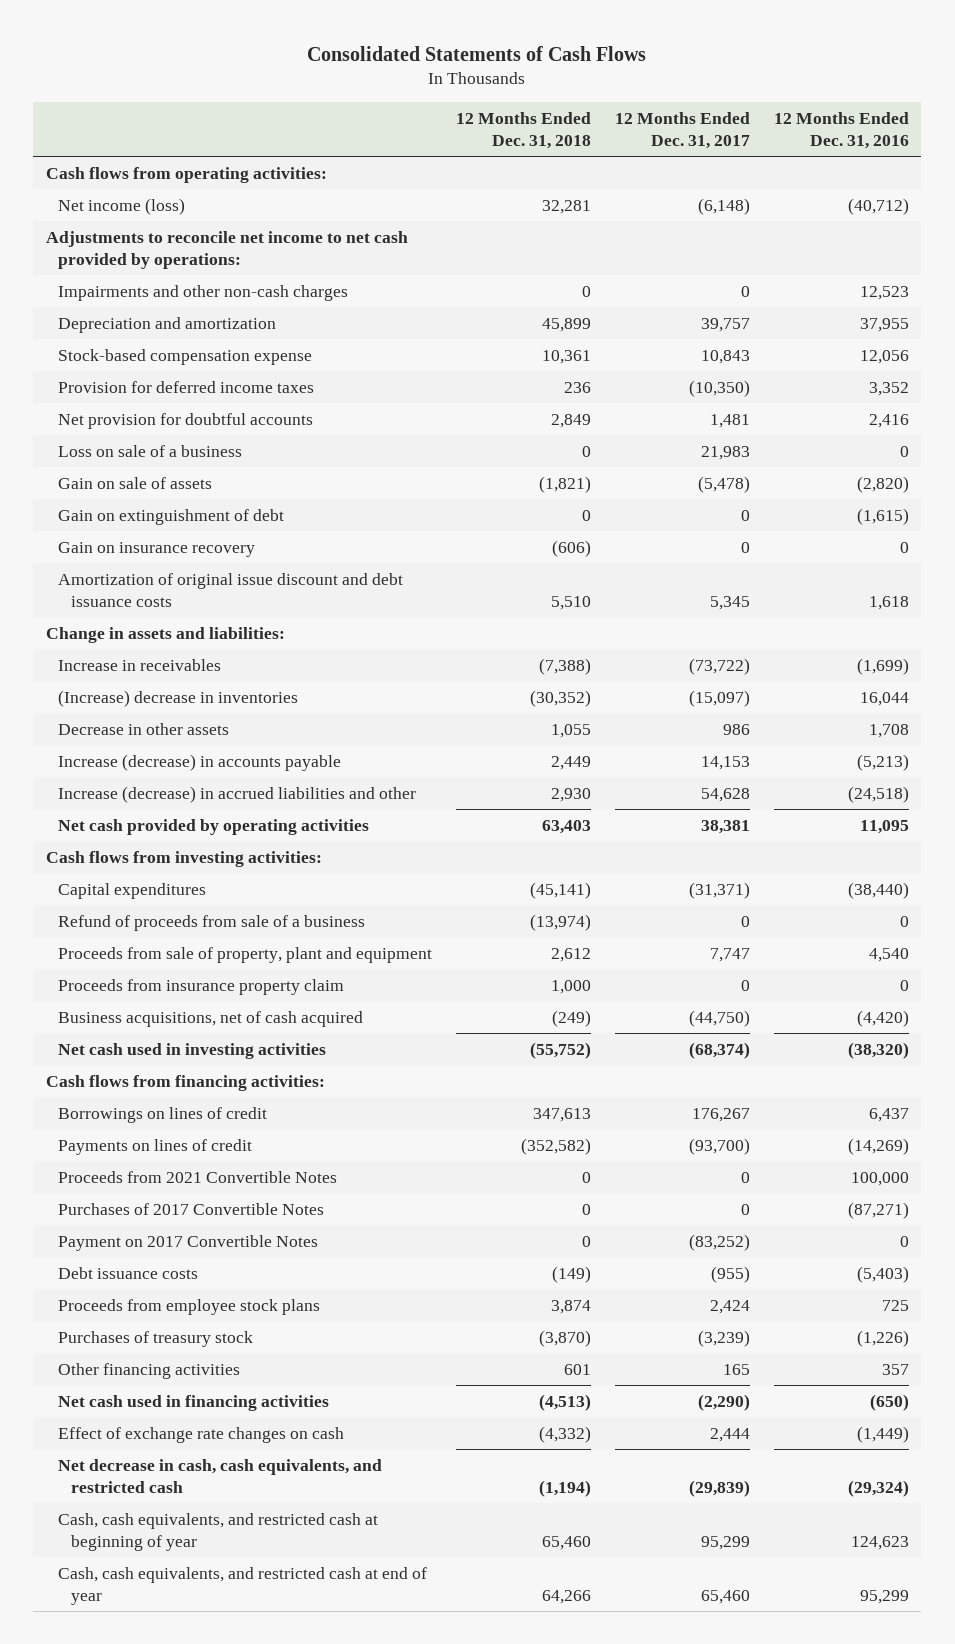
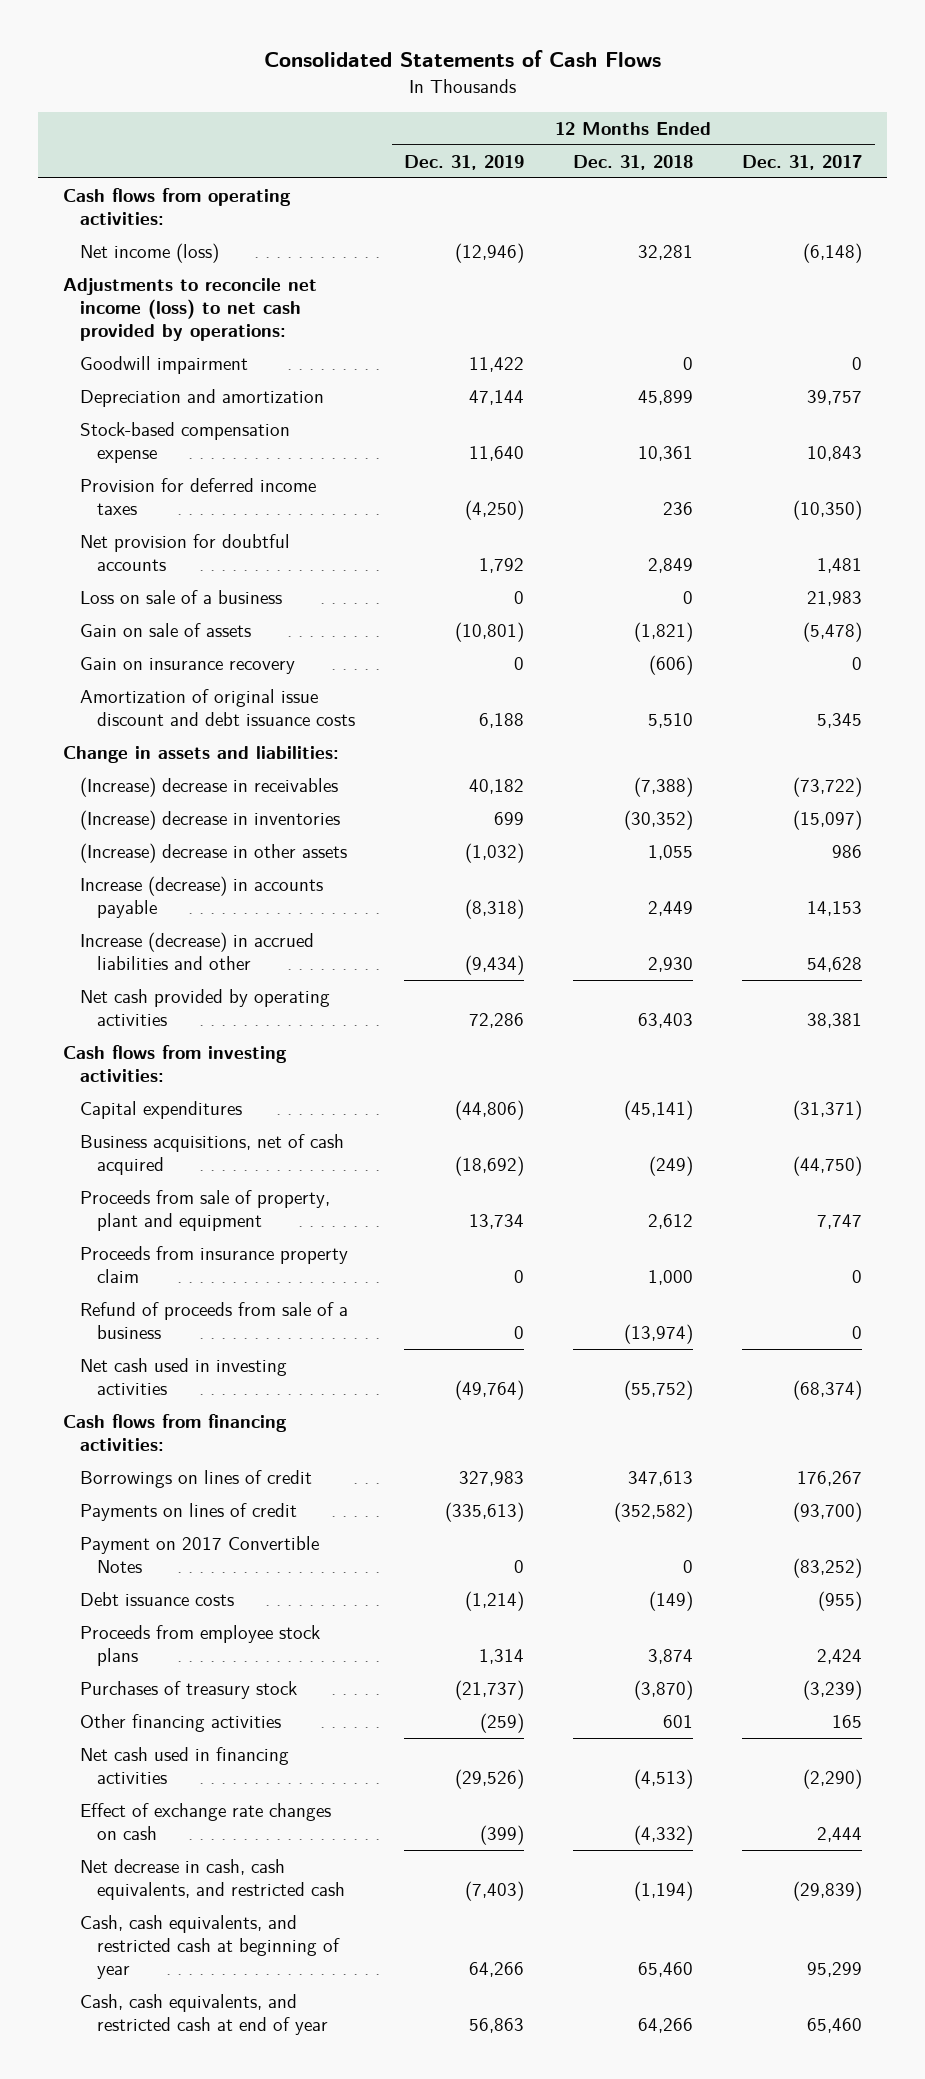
[774,111,910,149] 12 Months Ended Dec. 31, 2016 -> none
none -> [404,154,525,170] Dec. 31, 2019
[58,284,349,301] Impairments and other non-cash charges -> none
[45,230,408,269] Adjustments to reconcile net income to net cash provided by operations: -> [62,278,317,342] Adjustments to reconcile net income (loss) to net cash provided by operations:
none -> [80,356,249,375] Goodwill impairment
[58,508,285,525] Gain on extinguishment of debt -> none
[58,658,222,671] Increase in receivables -> [80,777,339,798] (Increase) decrease in receivables
[58,722,230,735] Decrease in other assets -> [80,843,348,864] (Increase) decrease in other assets
[58,1010,364,1027] Business acquisitions, net of cash acquired -> [80,1134,345,1176] Business acquisitions, net of cash acquired
[58,914,366,931] Refund of proceeds from sale of a business -> [80,1302,349,1340] Refund of proceeds from sale of a business
[58,1170,338,1183] Proceeds from 2021 Convertible Notes -> none
[58,1202,325,1215] Purchases of 2017 Convertible Notes -> none

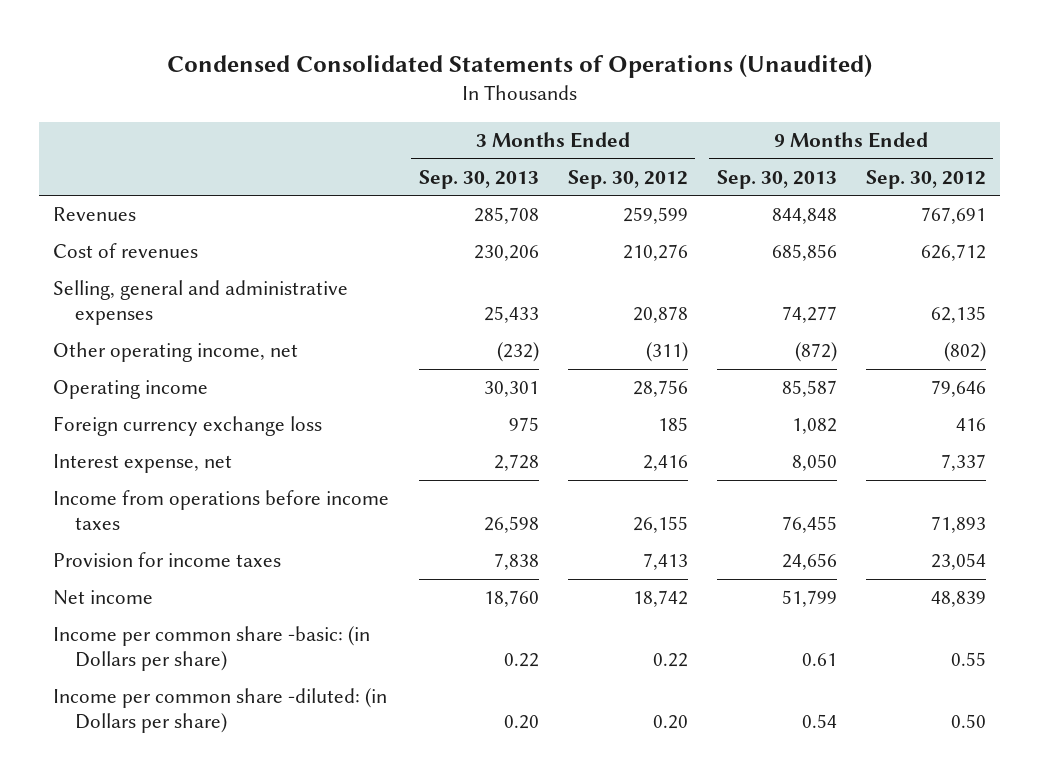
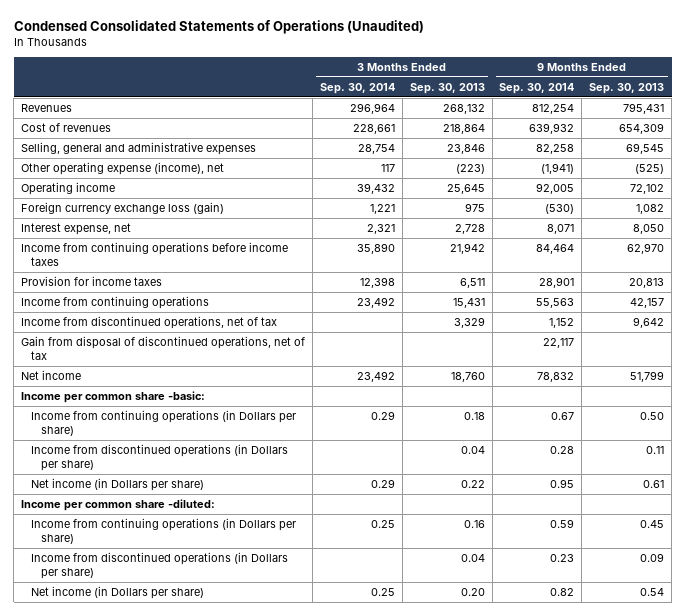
[567,169,688,189] Sep. 30, 2012 -> none
[865,169,986,189] Sep. 30, 2012 -> none
none -> [319,82,395,94] Sep. 30, 2014
none -> [499,82,575,94] Sep. 30, 2014
[473,207,539,225] 285,708 -> [442,103,485,114] 268,132
[771,208,837,225] 844,848 -> [623,102,665,114] 795,431
[473,245,539,262] 230,206 -> [442,123,485,134] 218,864
[771,244,837,262] 685,856 -> [619,122,665,134] 654,309
[483,306,539,324] 25,433 -> [446,143,485,154] 23,846
[781,306,837,324] 74,277 -> [626,142,665,154] 69,545
[53,342,299,363] Other operating income, net -> [21,161,225,175] Other operating expense (income), net
[496,342,539,363] (232) -> [455,163,485,174] (223)
[794,342,837,363] (872) -> [635,163,665,174] (525)
[483,381,539,398] 30,301 -> [446,183,485,194] 25,645
[781,380,837,398] 85,587 -> [630,183,665,194] 72,102
[53,416,323,437] Foreign currency exchange loss -> [21,201,225,214] Foreign currency exchange loss (gain)
[53,490,390,531] Income from operations before income taxes -> [21,241,289,266] Income from continuing operations before income taxes
[483,516,539,534] 26,598 -> [449,242,485,254] 21,942
[781,516,837,534] 76,455 -> [627,242,665,254] 62,970
[493,553,539,571] 7,838 -> [459,277,485,288] 6,511
[781,553,837,571] 24,656 -> [629,277,665,288] 20,813
none -> [21,295,210,309] Income from continuing operations
none -> [21,315,278,329] Income from discontinued operations, net of tax
none -> [21,335,306,360] Gain from disposal of discontinued operations, net of tax
none -> [21,390,206,403] Income per common share -basic:
none -> [31,409,297,436] Income from continuing operations (in Dollars per share)
none -> [31,443,289,471] Income from discontinued operations (in Dollars per share)
[53,626,371,672] Income per common share -basic: (in Dollars per share) -> [31,477,205,491] Net income (in Dollars per share)
none -> [21,498,216,511] Income per common share -diluted:
none -> [31,517,297,544] Income from continuing operations (in Dollars per share)
none -> [31,551,289,579] Income from discontinued operations (in Dollars per share)
[53,688,388,734] Income per common share -diluted: (in Dollars per share) -> [31,585,205,599] Net income (in Dollars per share)

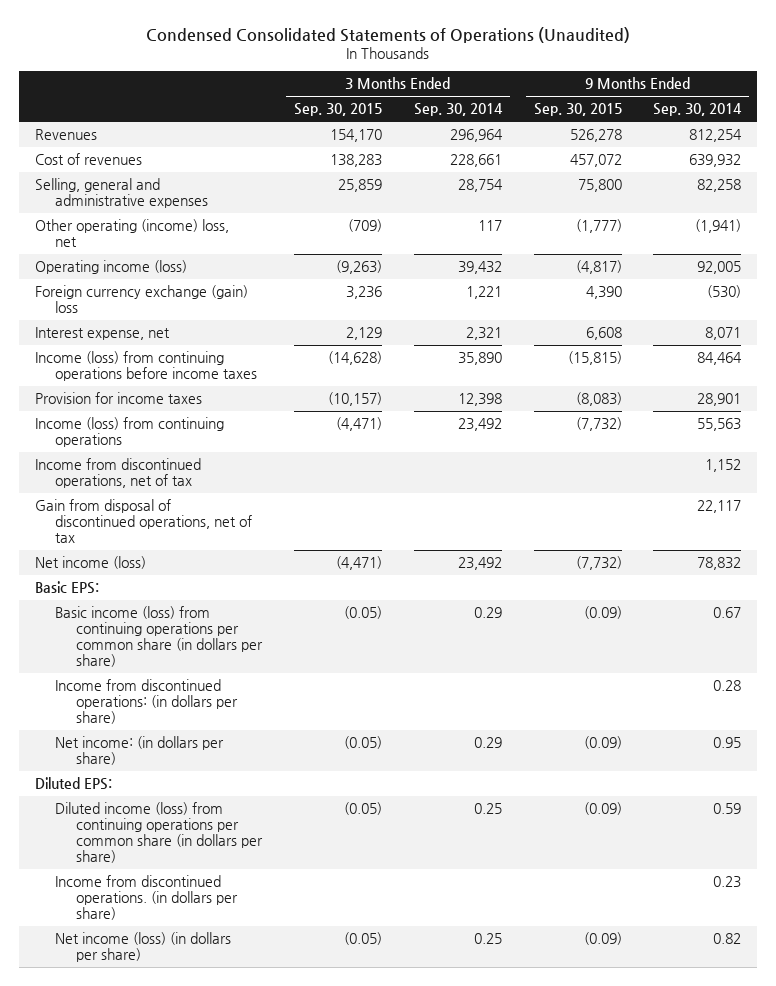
[409,82,485,94] Sep. 30, 2013 -> none
[589,82,665,94] Sep. 30, 2013 -> none
none -> [294,103,383,117] Sep. 30, 2015
none -> [533,103,622,117] Sep. 30, 2015
[21,161,225,175] Other operating expense (income), net -> [34,219,229,248] Other operating (income) loss, net
[21,181,116,195] Operating income -> [34,260,187,275] Operating income (loss)
[21,201,225,214] Foreign currency exchange loss (gain) -> [34,285,248,314] Foreign currency exchange (gain) loss
[21,241,289,266] Income from continuing operations before income taxes -> [34,351,258,382] Income (loss) from continuing operations before income taxes
[21,295,210,309] Income from continuing operations -> [34,417,224,448] Income (loss) from continuing operations
[21,390,206,403] Income per common share -basic: -> none
[21,498,216,511] Income per common share -diluted: -> none
[21,369,82,380] Net income -> [34,556,146,570] Net income (loss)
none -> [34,581,99,595] Basic EPS:
[31,409,297,436] Income from continuing operations (in Dollars per share) -> [55,606,264,668] Basic income (loss) from continuing operations per common share (in dollars per share)
[31,443,289,471] Income from discontinued operations (in Dollars per share) -> [55,679,239,725] Income from discontinued operations: (in dollars per share)
[31,477,205,491] Net income (in Dollars per share) -> [55,736,225,766] Net income: (in dollars per share)
none -> [34,777,112,791] Diluted EPS:
[31,517,297,544] Income from continuing operations (in Dollars per share) -> [55,802,264,864] Diluted income (loss) from continuing operations per common share (in dollars per share)
[31,551,289,579] Income from discontinued operations (in Dollars per share) -> [55,875,239,921] Income from discontinued operations. (in dollars per share)
[31,585,205,599] Net income (in Dollars per share) -> [55,932,232,963] Net income (loss) (in dollars per share)

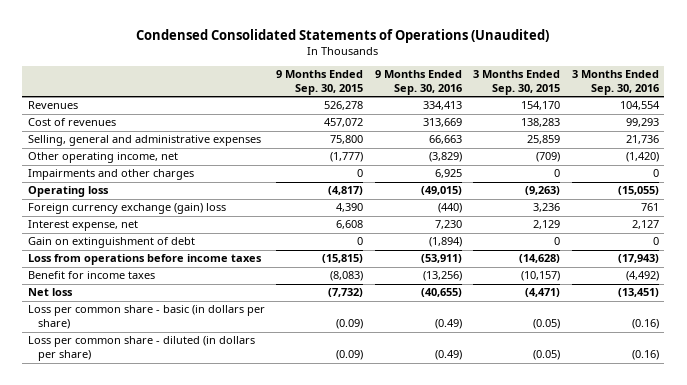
[413,103,503,117] Sep. 30, 2014 -> none
[653,103,743,117] Sep. 30, 2014 -> none
none -> [374,70,462,95] 9 Months Ended Sep. 30, 2016
none -> [571,70,659,95] 3 Months Ended Sep. 30, 2016
[34,219,229,248] Other operating (income) loss, net -> [28,152,179,164] Other operating income, net
none -> [28,169,195,181] Impairments and other charges
[34,260,187,275] Operating income (loss) -> [28,186,110,198] Operating loss
[34,417,224,448] Income (loss) from continuing operations -> none
[34,458,201,489] Income from discontinued operations, net of tax -> none
[34,499,253,544] Gain from disposal of discontinued operations, net of tax -> none
[34,581,99,595] Basic EPS: -> none
[55,606,264,668] Basic income (loss) from continuing operations per common share (in dollars per share) -> none
[55,679,239,725] Income from discontinued operations: (in dollars per share) -> none
[34,777,112,791] Diluted EPS: -> none
[55,802,264,864] Diluted income (loss) from continuing operations per common share (in dollars per share) -> none
[55,875,239,921] Income from discontinued operations. (in dollars per share) -> none
none -> [28,237,196,249] Gain on extinguishment of debt
[34,351,258,382] Income (loss) from continuing operations before income taxes -> [28,254,263,266] Loss from operations before income taxes
[34,392,202,405] Provision for income taxes -> [28,271,156,280] Benefit for income taxes
[34,556,146,570] Net income (loss) -> [28,288,74,297] Net loss
[55,736,225,766] Net income: (in dollars per share) -> [28,305,266,330] Loss per common share - basic (in dollars per share)
[55,932,232,963] Net income (loss) (in dollars per share) -> [28,336,256,362] Loss per common share - diluted (in dollars per share)

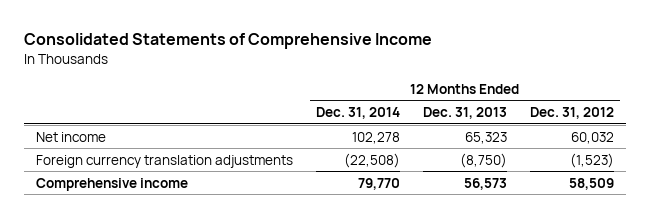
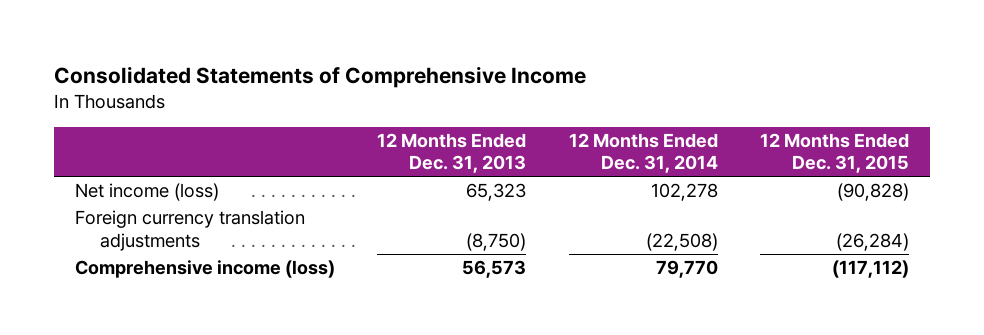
[530,107,615,120] Dec. 31, 2012 -> none
none -> [759,132,909,174] 12 Months Ended Dec. 31, 2015
[35,131,106,142] Net income -> [75,183,220,202] Net income (loss)
[35,177,188,191] Comprehensive income -> [75,260,336,279] Comprehensive income (loss)

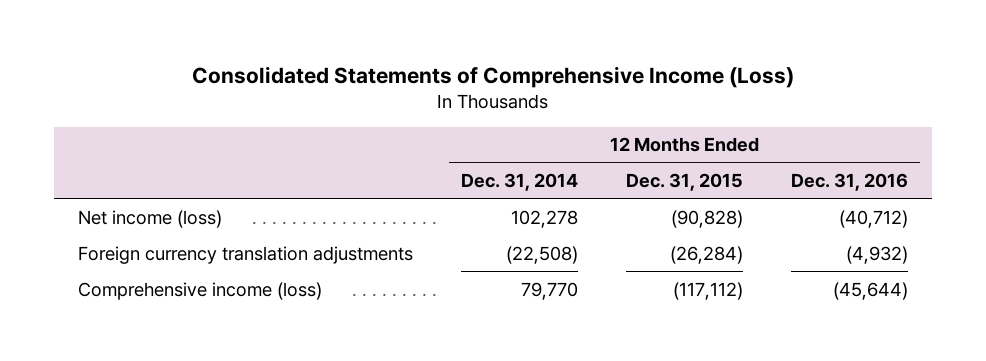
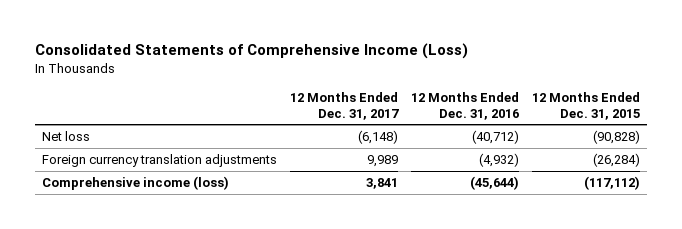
[461,173,579,192] Dec. 31, 2014 -> none
none -> [290,91,400,120] 12 Months Ended Dec. 31, 2017
[77,209,222,228] Net income (loss) -> [41,130,90,141] Net loss

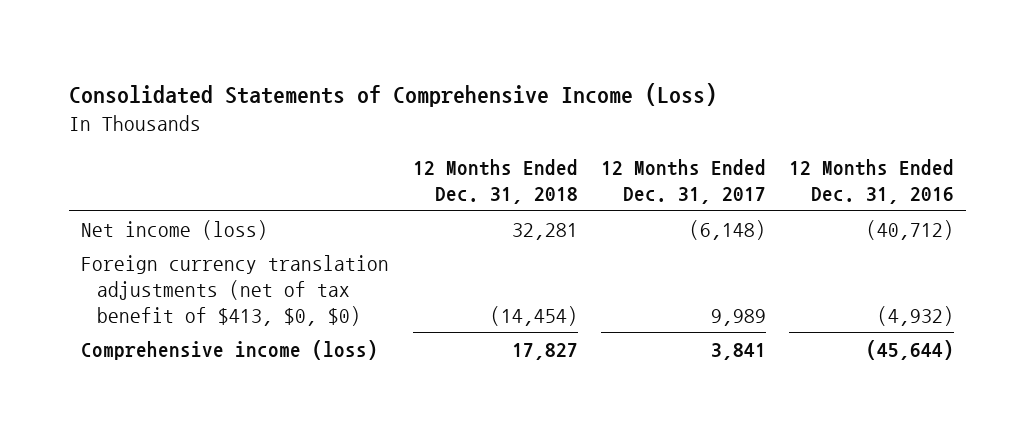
[532,91,641,120] 12 Months Ended Dec. 31, 2015 -> none
none -> [412,159,578,205] 12 Months Ended Dec. 31, 2018
[41,130,90,141] Net loss -> [81,219,269,240] Net income (loss)
[41,153,277,167] Foreign currency translation adjustments -> [81,254,390,326] Foreign currency translation adjustments (net of tax benefit of $413, $0, $0)

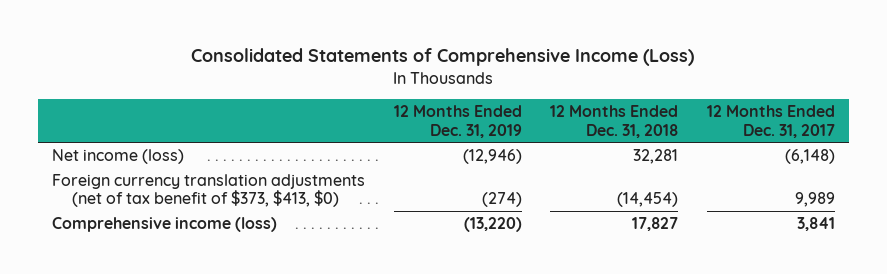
[789,159,955,205] 12 Months Ended Dec. 31, 2016 -> none
none -> [393,105,522,138] 12 Months Ended Dec. 31, 2019
[81,254,390,326] Foreign currency translation adjustments (net of tax benefit of $413, $0, $0) -> [51,173,365,208] Foreign currency translation adjustments (net of tax benefit of $373, $413, $0)

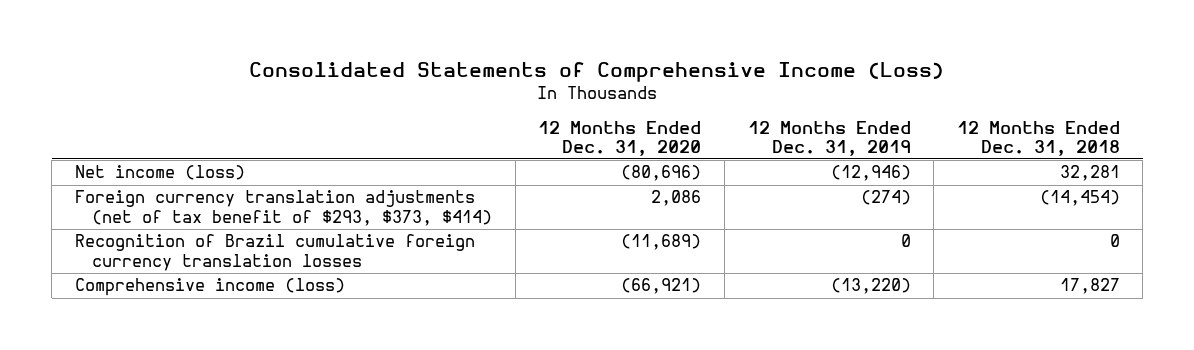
[707,105,836,138] 12 Months Ended Dec. 31, 2017 -> none
none -> [538,120,702,156] 12 Months Ended Dec. 31, 2020
[51,173,365,208] Foreign currency translation adjustments (net of tax benefit of $373, $413, $0) -> [74,190,493,226] Foreign currency translation adjustments (net of tax benefit of $293, $373, $414)
none -> [74,234,475,271] Recognition of Brazil cumulative foreign currency translation losses

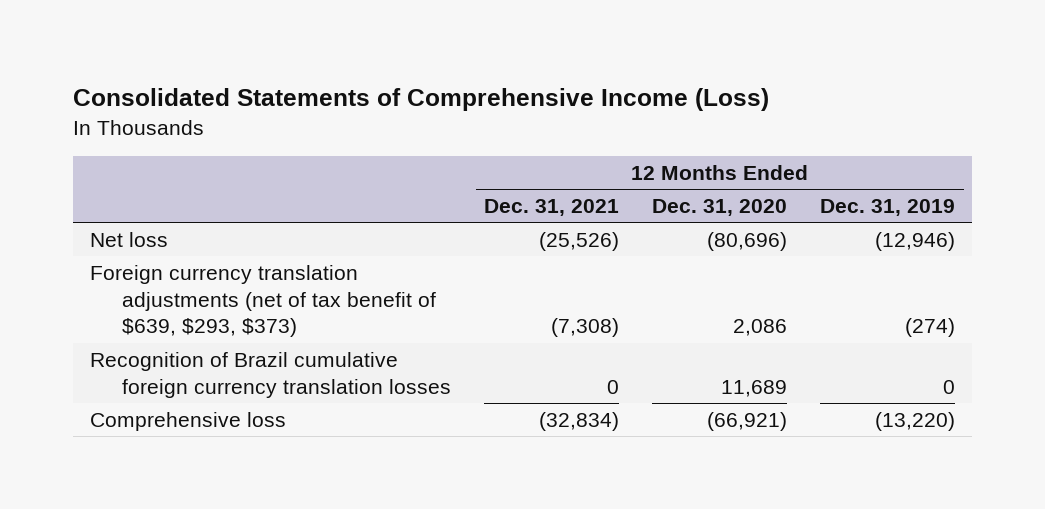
[956,120,1120,156] 12 Months Ended Dec. 31, 2018 -> none
none -> [484,199,620,217] Dec. 31, 2021
[74,165,245,181] Net income (loss) -> [89,231,168,247] Net loss
[74,190,493,226] Foreign currency translation adjustments (net of tax benefit of $293, $373, $414) -> [89,264,436,338] Foreign currency translation adjustments (net of tax benefit of $639, $293, $373)
[621,234,702,251] (11,689) -> [721,379,788,397] 11,689
[74,278,345,297] Comprehensive income (loss) -> [89,411,286,431] Comprehensive loss

